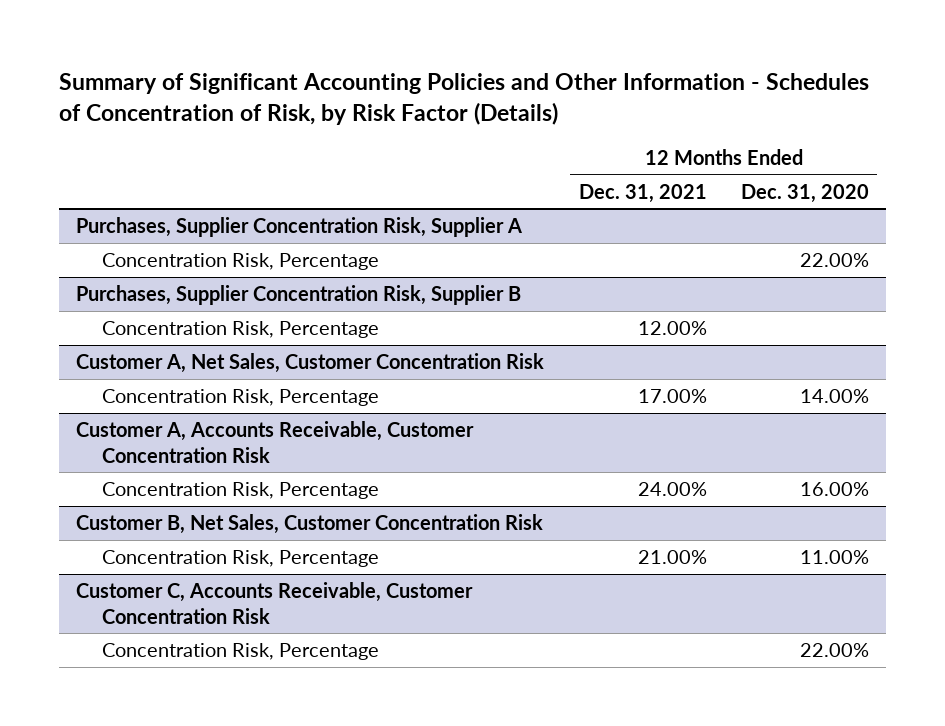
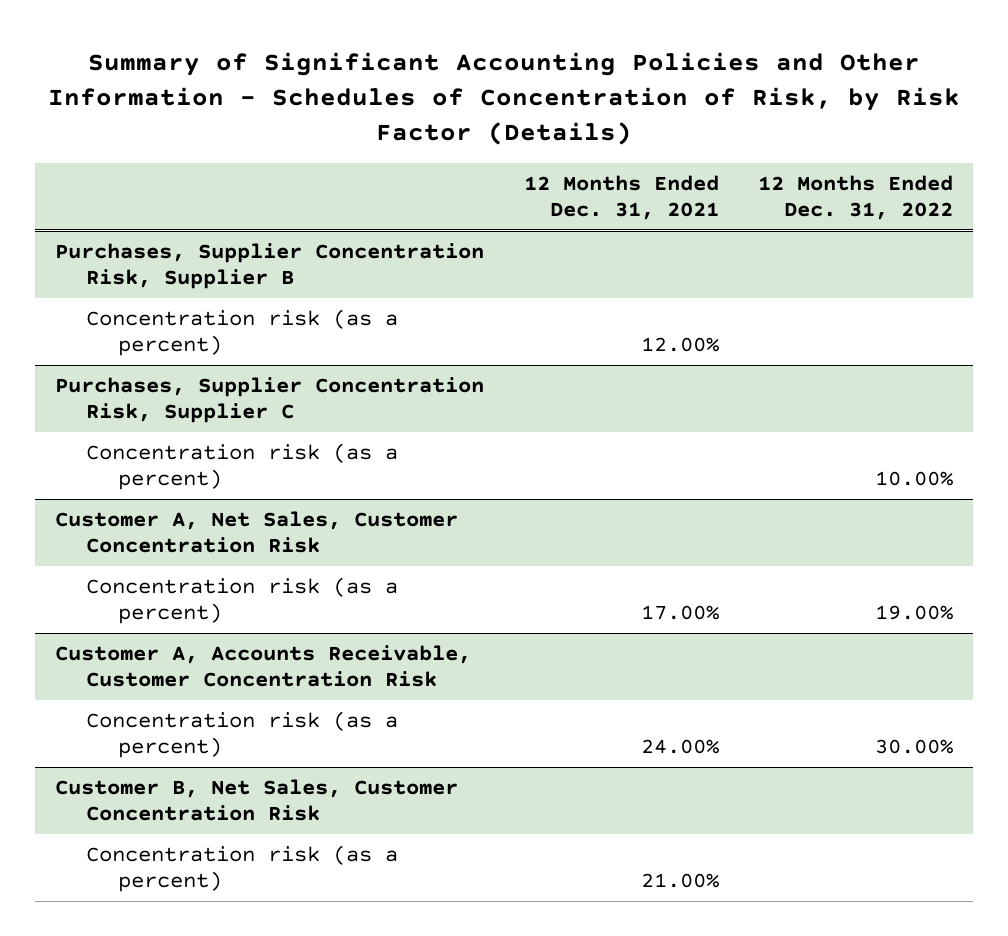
[740,183,869,203] Dec. 31, 2020 -> none
none -> [758,174,954,220] 12 Months Ended Dec. 31, 2022
[76,217,523,238] Purchases, Supplier Concentration Risk, Supplier A -> none
[102,253,380,271] Concentration Risk, Percentage -> none
[102,321,380,339] Concentration Risk, Percentage -> [86,308,399,357] Concentration risk (as a percent)
none -> [54,376,484,424] Purchases, Supplier Concentration Risk, Supplier C
none -> [86,442,399,491] Concentration risk (as a percent)
[102,389,380,407] Concentration Risk, Percentage -> [86,576,399,625] Concentration risk (as a percent)
[102,482,380,500] Concentration Risk, Percentage -> [86,710,399,759] Concentration risk (as a percent)
[76,582,474,624] Customer C, Accounts Receivable, Customer Concentration Risk -> none
[102,643,380,661] Concentration Risk, Percentage -> none
[102,550,380,568] Concentration Risk, Percentage -> [86,844,399,893] Concentration risk (as a percent)

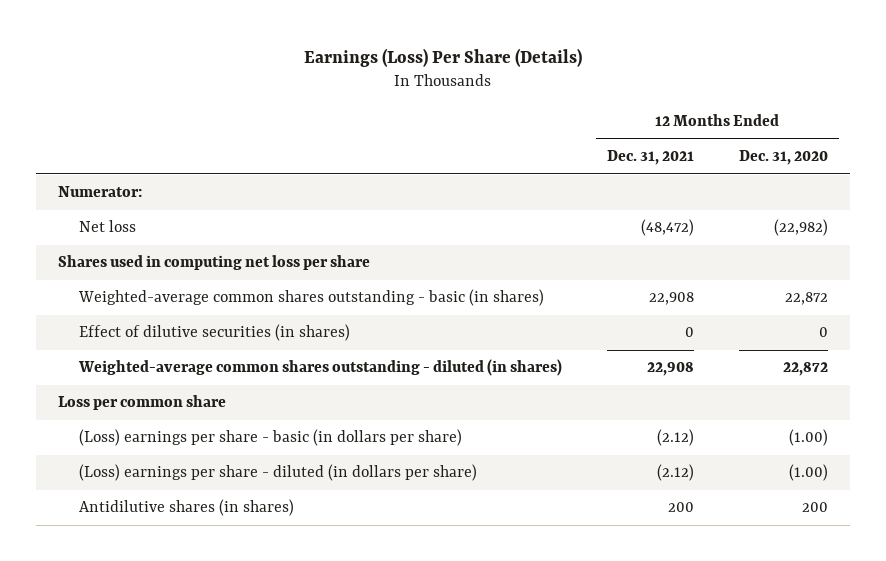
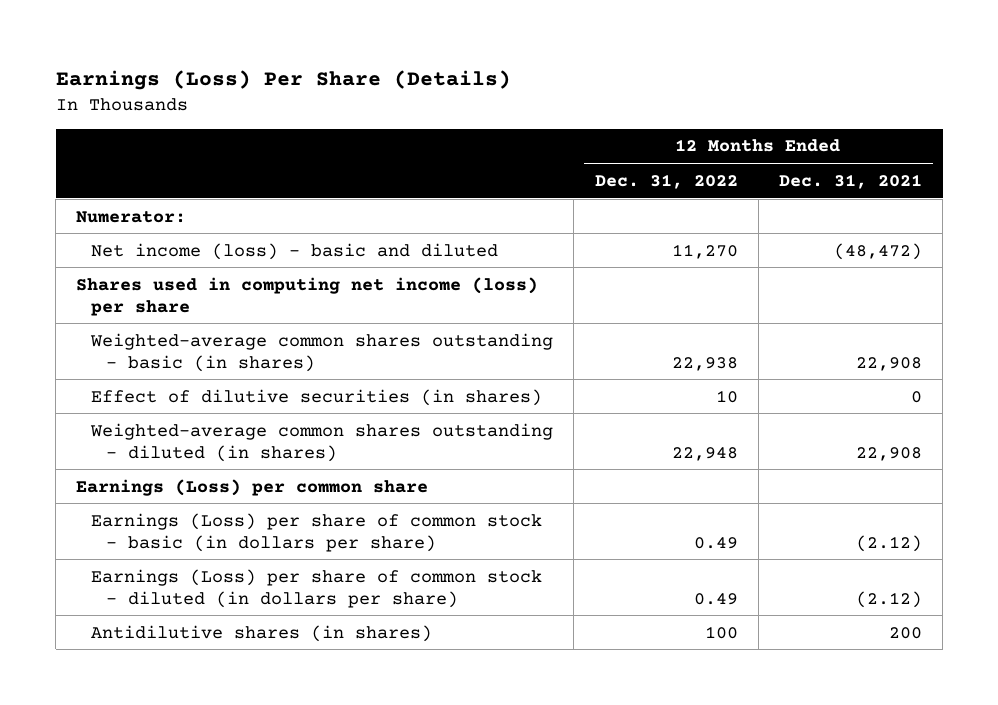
[738,150,828,166] Dec. 31, 2020 -> none
none -> [594,173,738,189] Dec. 31, 2022
[79,220,137,233] Net loss -> [91,242,499,260] Net income (loss) - basic and diluted
[58,255,371,271] Shares used in computing net loss per share -> [76,276,539,316] Shares used in computing net income (loss) per share
[58,395,227,411] Loss per common share -> [76,478,429,496] Earnings (Loss) per common share
[79,429,463,447] (Loss) earnings per share - basic (in dollars per share) -> [91,512,543,552] Earnings (Loss) per share of common stock - basic (in dollars per share)
[79,464,478,482] (Loss) earnings per share - diluted (in dollars per share) -> [91,568,543,608] Earnings (Loss) per share of common stock - diluted (in dollars per share)

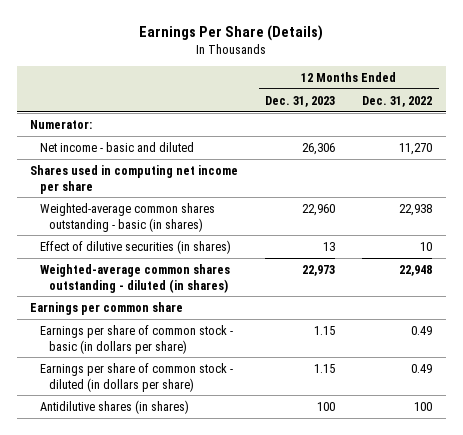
[55,69,511,90] Earnings (Loss) Per Share (Details) -> [139,24,324,41] Earnings Per Share (Details)
[779,173,923,189] Dec. 31, 2021 -> none
none -> [265,95,336,107] Dec. 31, 2023
[91,242,499,260] Net income (loss) - basic and diluted -> [39,141,194,152] Net income - basic and diluted
[76,276,539,316] Shares used in computing net income (loss) per share -> [30,164,239,194] Shares used in computing net income per share
[76,478,429,496] Earnings (Loss) per common share -> [30,301,184,315] Earnings per common share
[91,512,543,552] Earnings (Loss) per share of common stock - basic (in dollars per share) -> [39,324,233,354] Earnings per share of common stock - basic (in dollars per share)
[91,568,543,608] Earnings (Loss) per share of common stock - diluted (in dollars per share) -> [39,362,233,392] Earnings per share of common stock - diluted (in dollars per share)

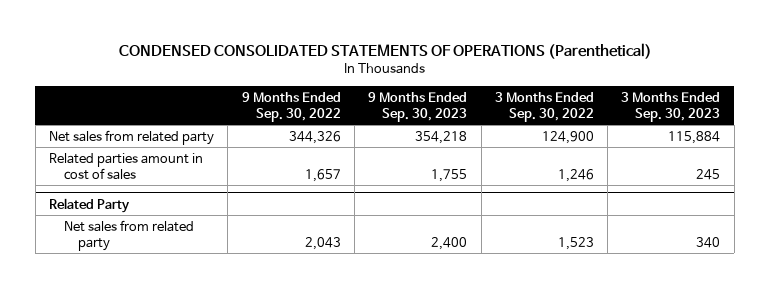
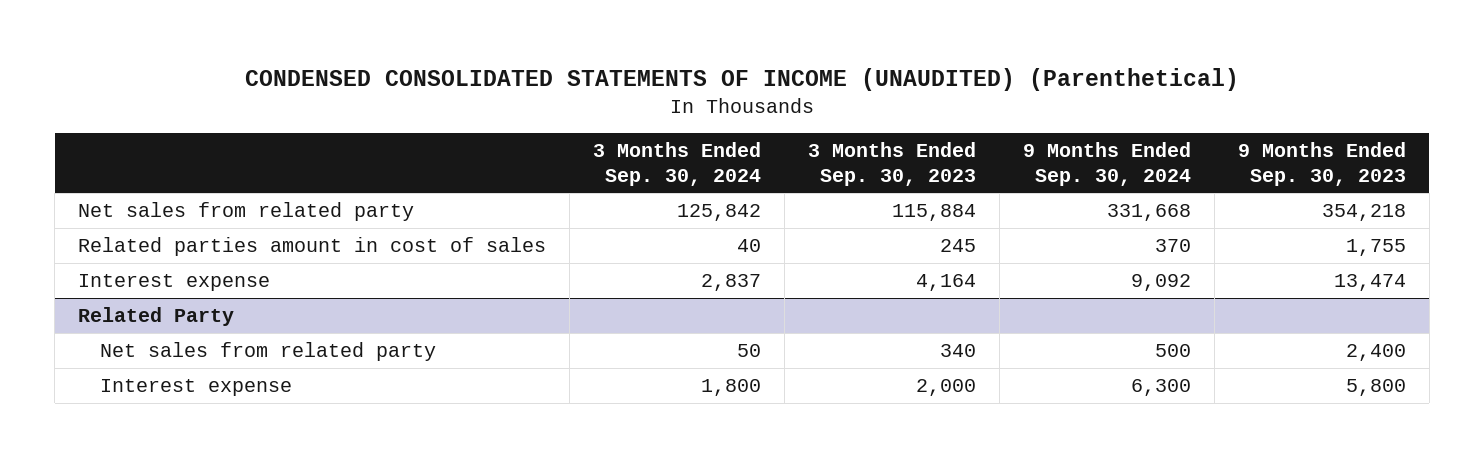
[118,42,652,59] CONDENSED CONSOLIDATED STATEMENTS OF OPERATIONS (Parenthetical) -> [245,67,1240,91] CONDENSED CONSOLIDATED STATEMENTS OF INCOME (UNAUDITED) (Parenthetical)
[241,91,341,122] 9 Months Ended Sep. 30, 2022 -> none
[494,91,594,122] 3 Months Ended Sep. 30, 2022 -> none
none -> [593,141,762,186] 3 Months Ended Sep. 30, 2024
none -> [1022,141,1191,186] 9 Months Ended Sep. 30, 2024
none -> [78,273,271,291] Interest expense
none -> [100,378,293,396] Interest expense

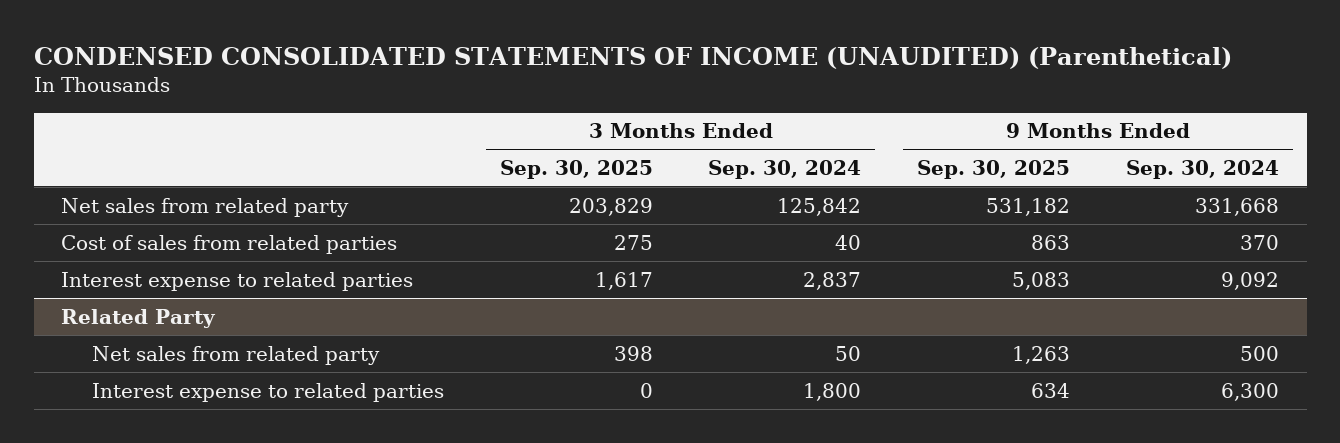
[808,141,977,186] 3 Months Ended Sep. 30, 2023 -> none
[1237,141,1406,186] 9 Months Ended Sep. 30, 2023 -> none
none -> [499,159,653,179] Sep. 30, 2025
none -> [917,159,1071,179] Sep. 30, 2025
[78,236,547,256] Related parties amount in cost of sales -> [61,234,398,254] Cost of sales from related parties
[78,273,271,291] Interest expense -> [61,271,414,291] Interest expense to related parties
[100,378,293,396] Interest expense -> [92,382,445,402] Interest expense to related parties

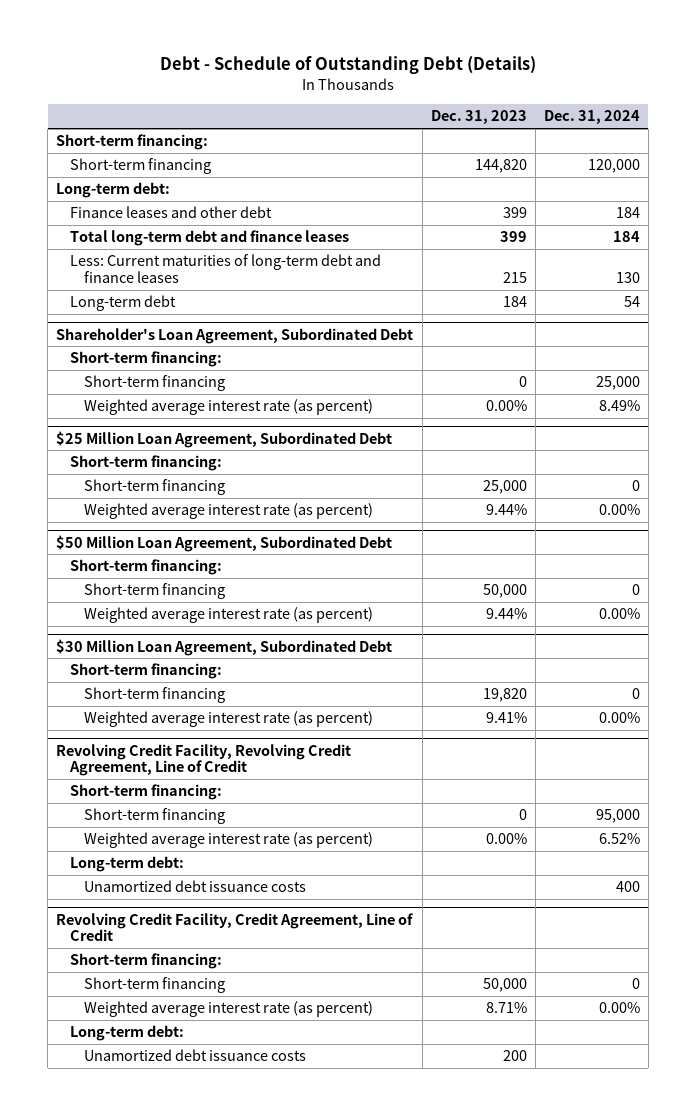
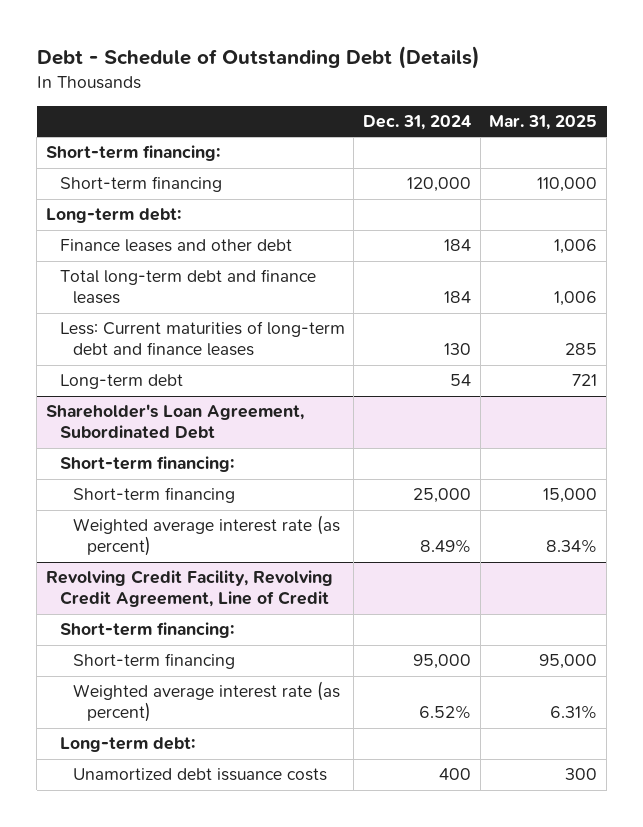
[430,110,527,125] Dec. 31, 2023 -> none
none -> [489,115,598,131] Mar. 31, 2025
[56,430,393,448] $25 Million Loan Agreement, Subordinated Debt -> none
[70,455,223,472] Short-term financing: -> none
[83,479,225,496] Short-term financing -> none
[83,503,373,520] Weighted average interest rate (as percent) -> none
[56,534,393,552] $50 Million Loan Agreement, Subordinated Debt -> none
[70,559,223,576] Short-term financing: -> none
[83,583,225,600] Short-term financing -> none
[83,607,373,624] Weighted average interest rate (as percent) -> none
[56,638,393,656] $30 Million Loan Agreement, Subordinated Debt -> none
[70,663,223,680] Short-term financing: -> none
[83,687,225,704] Short-term financing -> none
[83,711,373,728] Weighted average interest rate (as percent) -> none
[56,912,414,942] Revolving Credit Facility, Credit Agreement, Line of Credit -> none
[70,953,223,970] Short-term financing: -> none
[83,977,225,994] Short-term financing -> none
[83,1001,373,1018] Weighted average interest rate (as percent) -> none
[70,1025,185,1042] Long-term debt: -> none
[83,1049,306,1062] Unamortized debt issuance costs -> none

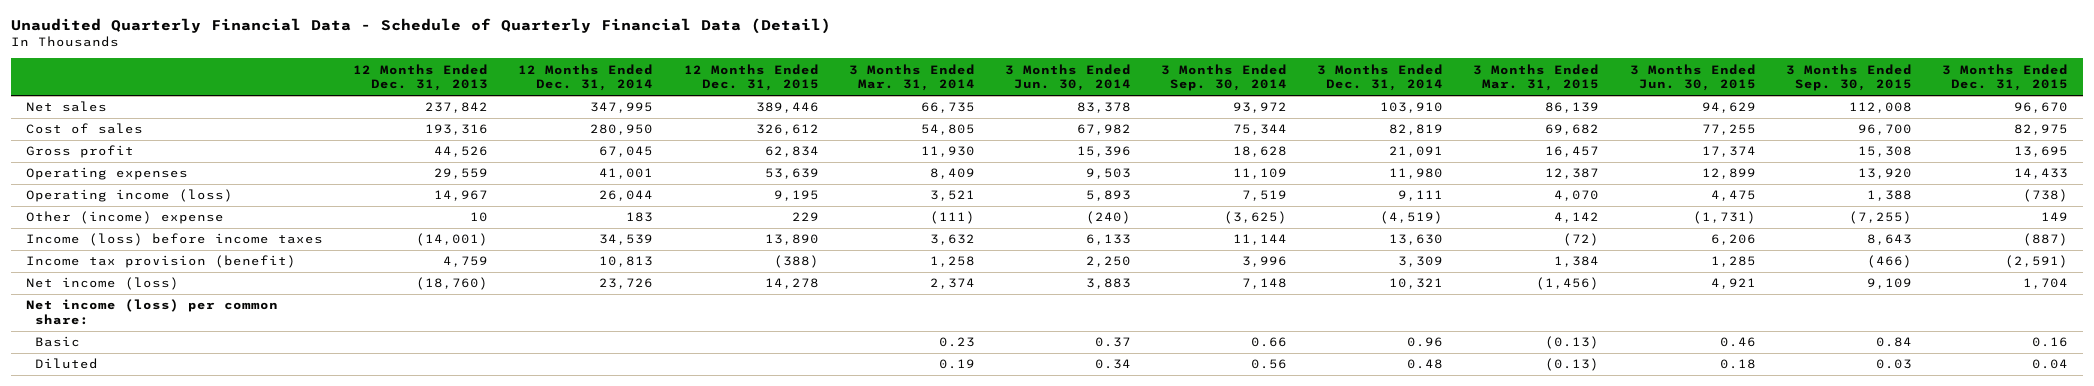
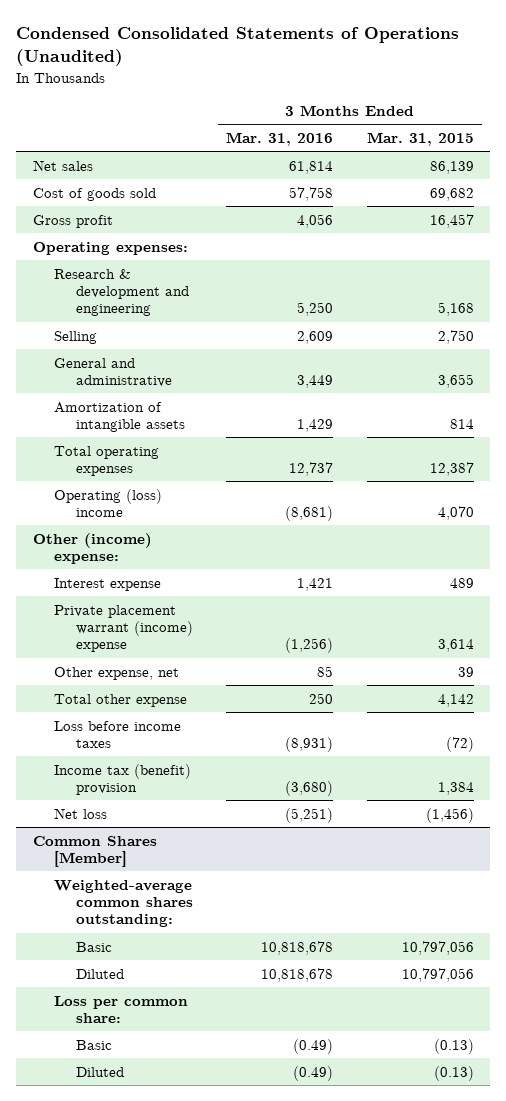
[11,17,832,34] Unaudited Quarterly Financial Data - Schedule of Quarterly Financial Data (Detail) -> [15,27,459,67] Condensed Consolidated Statements of Operations (Unaudited)
[353,63,489,92] 12 Months Ended Dec. 31, 2013 -> none
[518,63,654,92] 12 Months Ended Dec. 31, 2014 -> none
[683,63,819,92] 12 Months Ended Dec. 31, 2015 -> none
[848,63,975,92] 3 Months Ended Mar. 31, 2014 -> none
[1004,63,1131,92] 3 Months Ended Jun. 30, 2014 -> none
[1161,63,1288,92] 3 Months Ended Sep. 30, 2014 -> none
[1317,63,1444,92] 3 Months Ended Dec. 31, 2014 -> none
[1629,63,1756,92] 3 Months Ended Jun. 30, 2015 -> none
[1785,63,1912,92] 3 Months Ended Sep. 30, 2015 -> none
[1941,63,2068,92] 3 Months Ended Dec. 31, 2015 -> none
none -> [226,131,334,146] Mar. 31, 2016
[26,123,144,135] Cost of sales -> [32,187,156,201] Cost of goods sold
none -> [32,241,188,255] Operating expenses:
none -> [54,268,189,317] Research & development and engineering
none -> [54,330,98,344] Selling
none -> [54,357,172,387] General and administrative
none -> [54,401,185,432] Amortization of intangible assets
[26,167,189,181] Operating expenses -> [54,445,160,476] Total operating expenses
[26,189,234,203] Operating income (loss) -> [54,488,163,517] Operating (loss) income
none -> [32,532,152,564] Other (income) expense:
none -> [54,577,162,591] Interest expense
none -> [54,604,193,653] Private placement warrant (income) expense
[26,211,225,225] Other (income) expense -> [54,666,180,680] Other expense, net
[1554,212,1600,224] 4,142 -> [457,666,474,677] 39
none -> [54,693,188,707] Total other expense
[26,233,324,247] Income (loss) before income taxes -> [54,720,182,748] Loss before income taxes
[26,255,297,269] Income tax provision (benefit) -> [54,763,192,795] Income tax (benefit) provision
[26,277,180,291] Net income (loss) -> [54,807,108,819] Net loss
none -> [32,835,157,867] Common Shares [Member]
none -> [54,879,193,928] Weighted-average common shares outstanding:
none -> [75,941,112,952] Basic
none -> [75,968,124,979] Diluted
[26,299,279,326] Net income (loss) per common share: -> [54,995,189,1023] Loss per common share:

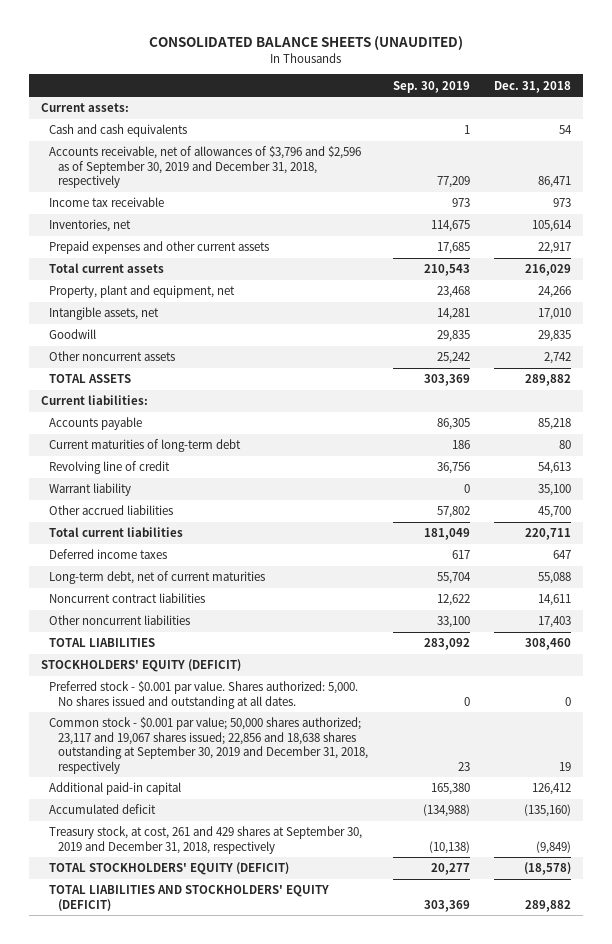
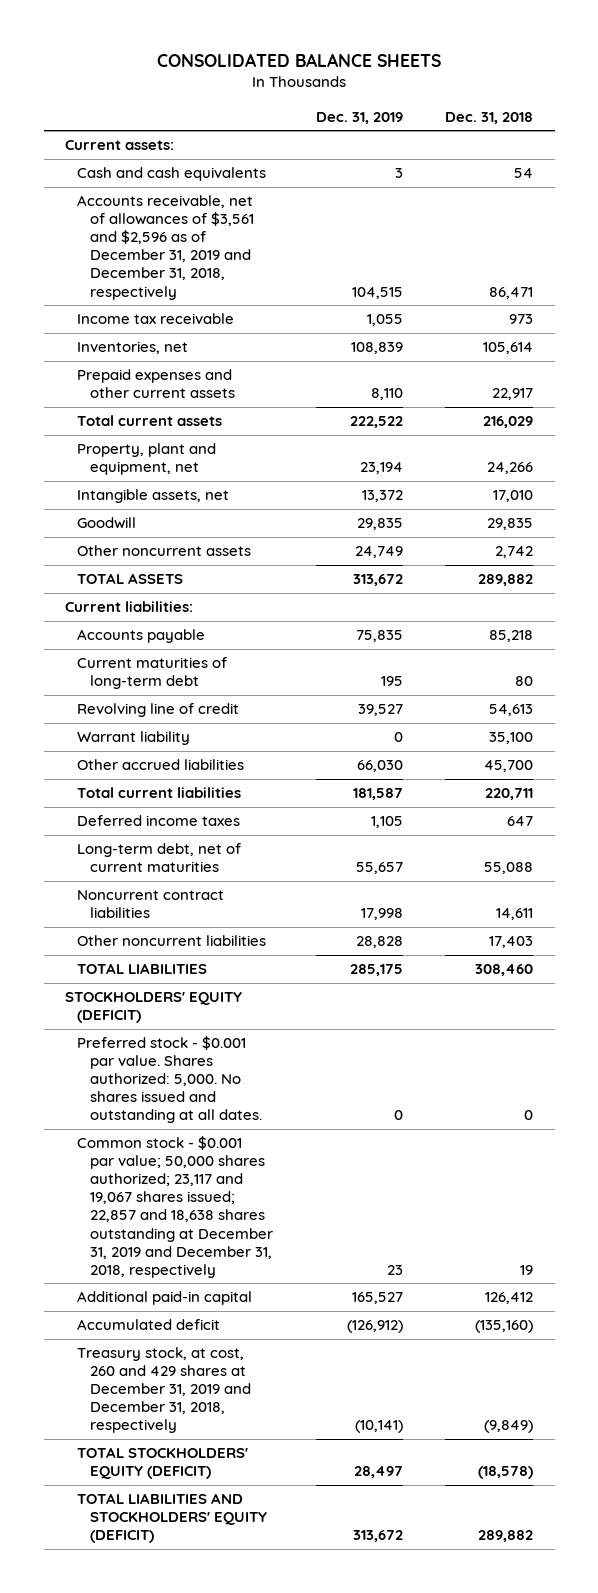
[149,35,464,50] CONSOLIDATED BALANCE SHEETS (UNAUDITED) -> [157,53,442,68] CONSOLIDATED BALANCE SHEETS
[392,80,470,93] Sep. 30, 2019 -> none
none -> [315,111,403,124] Dec. 31, 2019
[49,146,362,189] Accounts receivable, net of allowances of $3,796 and $2,596 as of September 30, 2019 and December 31, 2018, respectively -> [77,195,254,300] Accounts receivable, net of allowances of $3,561 and $2,596 as of December 31, 2019 and December 31, 2018, respectively
[49,717,368,774] Common stock - $0.001 par value; 50,000 shares authorized; 23,117 and 19,067 shares issued; 22,856 and 18,638 shares outstanding at September 30, 2019 and December 31, 2018, respectively -> [77,1136,273,1278] Common stock - $0.001 par value; 50,000 shares authorized; 23,117 and 19,067 shares issued; 22,857 and 18,638 shares outstanding at December 31, 2019 and December 31, 2018, respectively
[49,826,363,854] Treasury stock, at cost, 261 and 429 shares at September 30, 2019 and December 31, 2018, respectively -> [77,1347,251,1434] Treasury stock, at cost, 260 and 429 shares at December 31, 2019 and December 31, 2018, respectively

